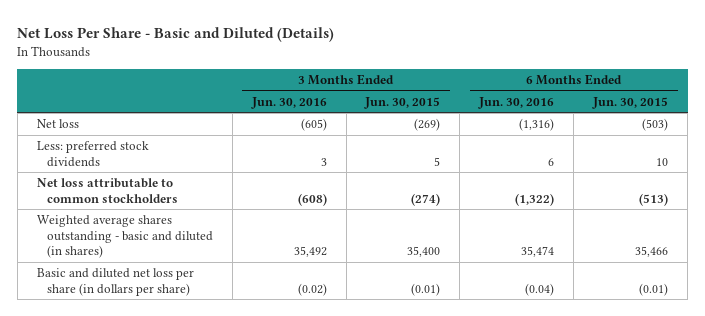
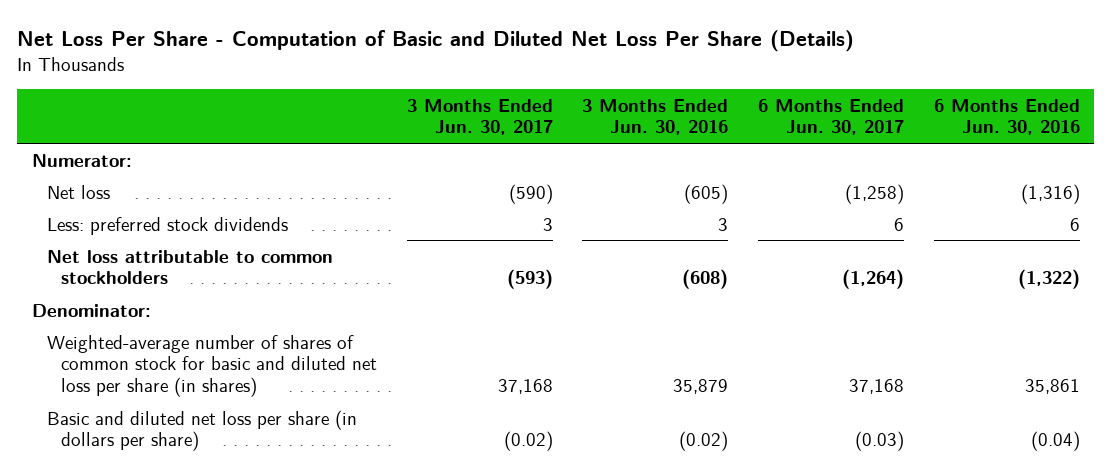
[17,26,335,42] Net Loss Per Share - Basic and Diluted (Details) -> [17,29,855,52] Net Loss Per Share - Computation of Basic and Diluted Net Loss Per Share (Details)
[364,96,441,109] Jun. 30, 2015 -> none
[592,96,669,109] Jun. 30, 2015 -> none
none -> [406,98,553,136] 3 Months Ended Jun. 30, 2017
none -> [758,98,905,136] 6 Months Ended Jun. 30, 2017
none -> [31,153,132,167] Numerator:
[36,215,213,258] Weighted average shares outstanding - basic and diluted (in shares) -> none
none -> [31,303,151,317] Denominator:
none -> [46,334,378,398] Weighted-average number of shares of common stock for basic and diluted net loss per share (in shares)

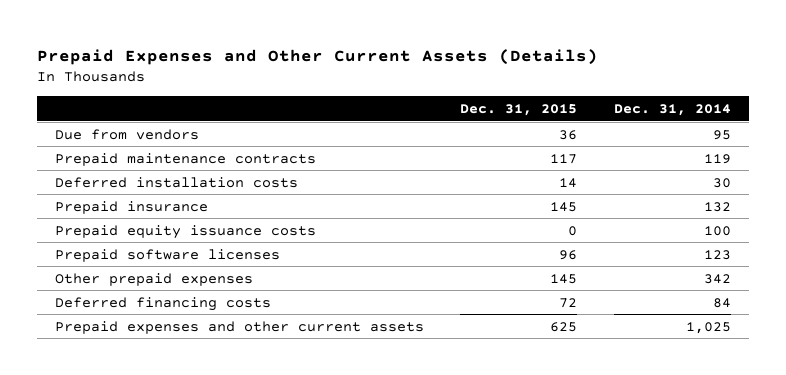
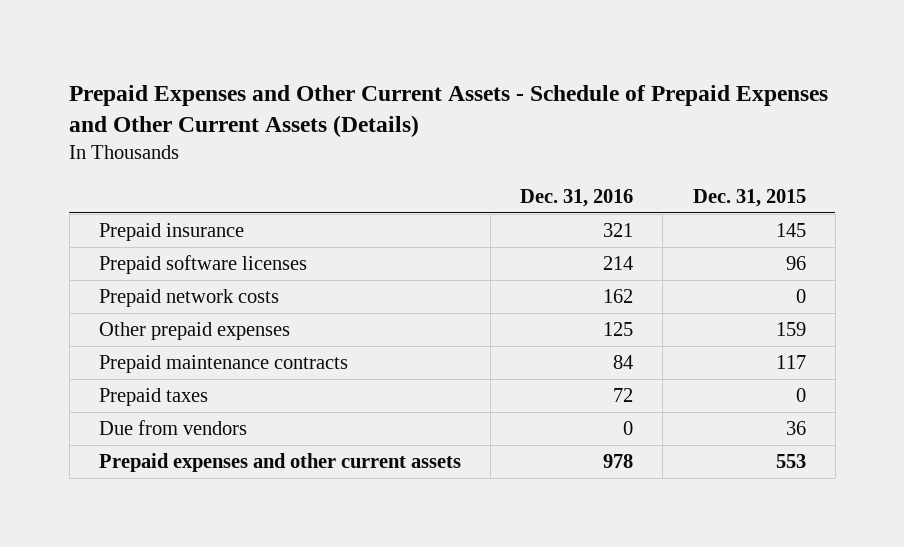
[37,48,599,65] Prepaid Expenses and Other Current Assets (Details) -> [69,84,829,137] Prepaid Expenses and Other Current Assets - Schedule of Prepaid Expenses and Other Current Assets (Details)
[613,104,731,117] Dec. 31, 2014 -> none
none -> [520,188,634,207] Dec. 31, 2016
[55,176,299,188] Deferred installation costs -> none
[55,224,317,239] Prepaid equity issuance costs -> none
[55,296,272,311] Deferred financing costs -> none
none -> [98,289,279,308] Prepaid network costs
[550,273,578,284] 145 -> [775,322,806,337] 159
[55,152,317,166] Prepaid maintenance contracts -> [98,355,348,374] Prepaid maintenance contracts
none -> [98,388,208,407] Prepaid taxes
[55,128,200,140] Due from vendors -> [98,420,247,436] Due from vendors
[550,321,578,332] 625 -> [775,454,806,469] 553

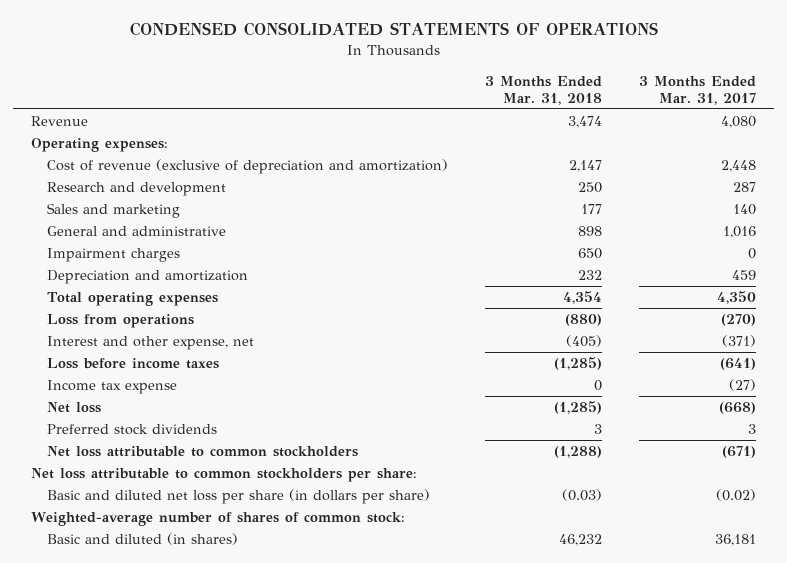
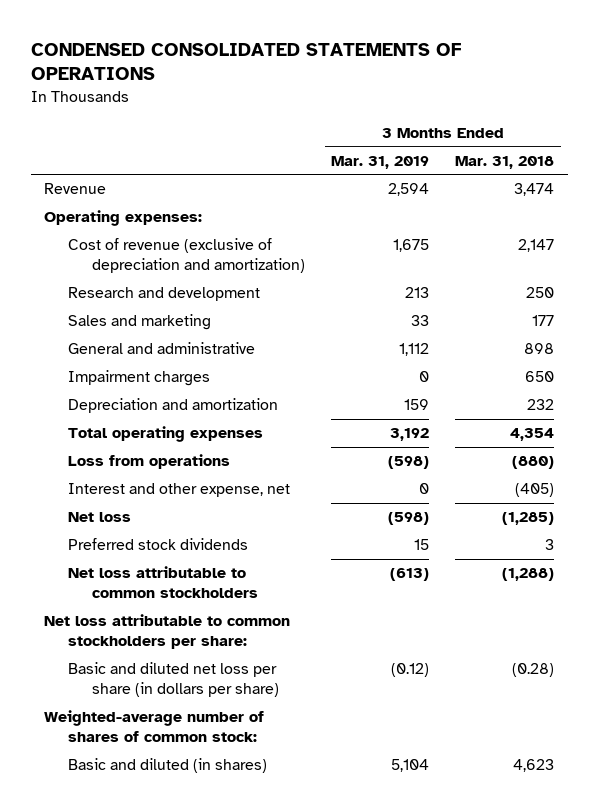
[638,75,756,105] 3 Months Ended Mar. 31, 2017 -> none
none -> [331,155,430,169] Mar. 31, 2019
[47,358,220,370] Loss before income taxes -> none
[47,380,178,395] Income tax expense -> none
[562,489,603,502] (0.03) -> [512,663,555,678] (0.28)
[559,534,603,547] 46,232 -> [513,759,555,773] 4,623

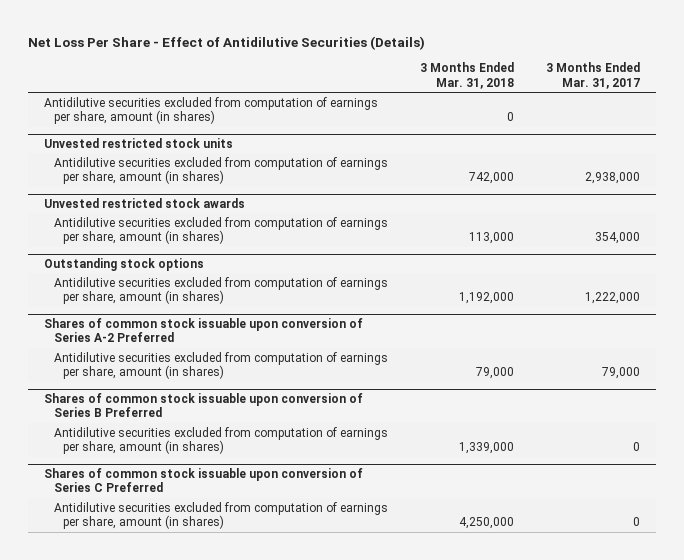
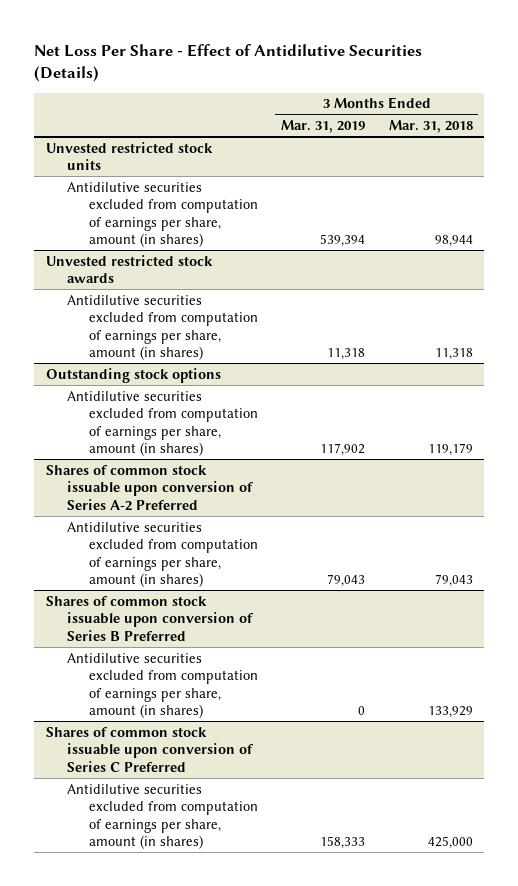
[545,62,640,89] 3 Months Ended Mar. 31, 2017 -> none
none -> [281,119,366,133] Mar. 31, 2019
[44,96,379,125] Antidilutive securities excluded from computation of earnings per share, amount (in shares) -> none
[468,172,514,185] 742,000 -> [434,235,473,248] 98,944
[468,232,514,245] 113,000 -> [434,348,473,361] 11,318
[458,292,514,305] 1,192,000 -> [427,443,473,457] 119,179
[475,367,514,380] 79,000 -> [434,574,473,588] 79,043
[458,442,514,455] 1,339,000 -> [427,706,473,719] 133,929
[458,517,514,530] 4,250,000 -> [427,836,473,850] 425,000

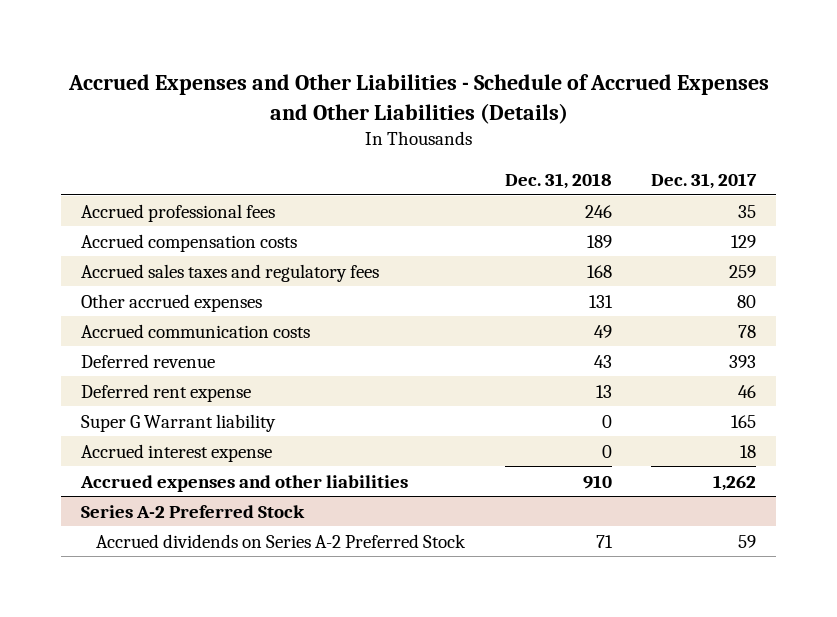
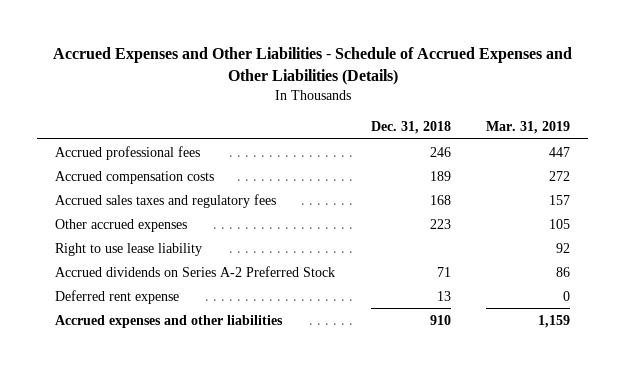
[651,172,758,189] Dec. 31, 2017 -> none
none -> [486,121,571,135] Mar. 31, 2019
[80,323,310,338] Accrued communication costs -> none
[80,353,215,368] Deferred revenue -> none
[588,294,613,308] 131 -> [429,218,451,229] 223
none -> [55,242,203,256] Right to use lease liability
none -> [55,265,336,277] Accrued dividends on Series A-2 Preferred Stock
[80,413,276,432] Super G Warrant liability -> none
[80,443,272,462] Accrued interest expense -> none
[80,504,305,518] Series A-2 Preferred Stock -> none
[96,533,467,548] Accrued dividends on Series A-2 Preferred Stock -> none

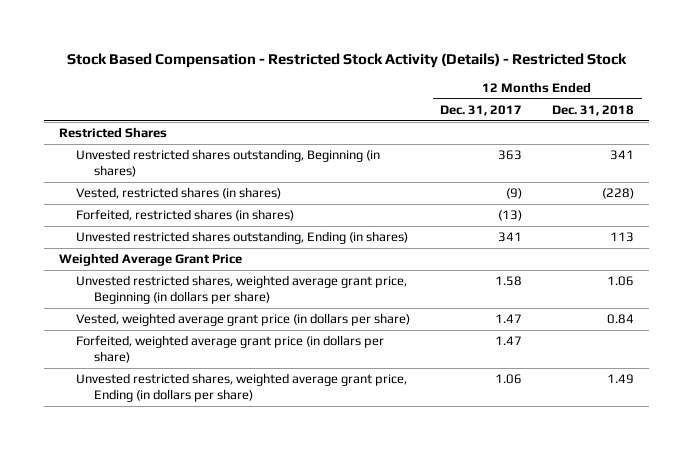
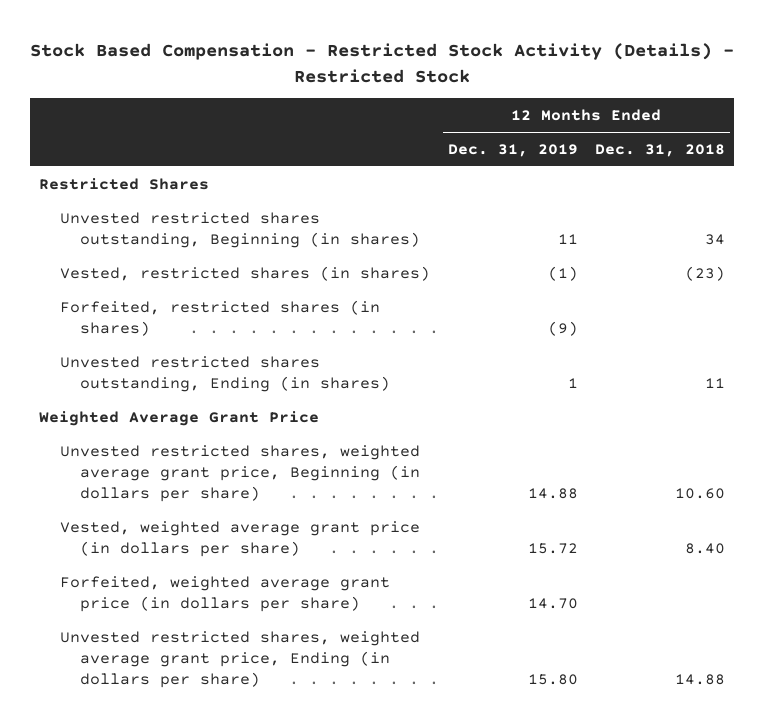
[440,104,523,116] Dec. 31, 2017 -> none
none -> [447,143,578,157] Dec. 31, 2019
[610,150,635,161] 341 -> [705,233,726,245] 34
[602,188,635,200] (228) -> [685,265,726,281] (23)
[610,232,635,243] 113 -> [705,377,726,388] 11
[607,276,635,287] 1.06 -> [675,487,726,499] 10.60
[607,314,635,325] 0.84 -> [685,542,726,554] 8.40
[607,374,635,385] 1.49 -> [675,673,726,685] 14.88

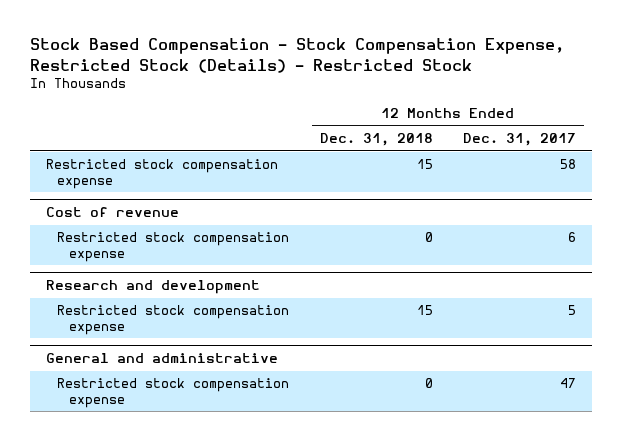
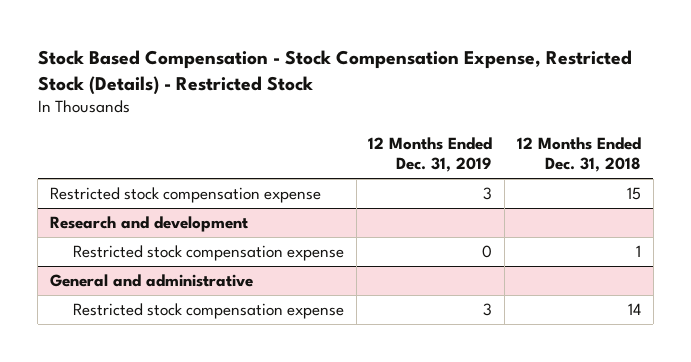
[463,133,577,147] Dec. 31, 2017 -> none
none -> [368,137,493,172] 12 Months Ended Dec. 31, 2019
[45,207,179,218] Cost of revenue -> none
[57,232,290,262] Restricted stock compensation expense -> none
[416,305,433,316] 15 -> [636,245,642,258] 1
[424,378,433,389] 0 -> [628,303,642,316] 14

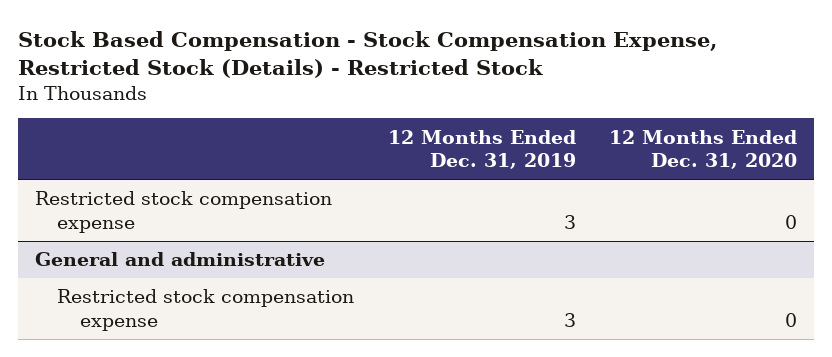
[517,137,642,172] 12 Months Ended Dec. 31, 2018 -> none
none -> [609,129,798,170] 12 Months Ended Dec. 31, 2020
[49,216,248,233] Research and development -> none
[72,245,344,262] Restricted stock compensation expense -> none

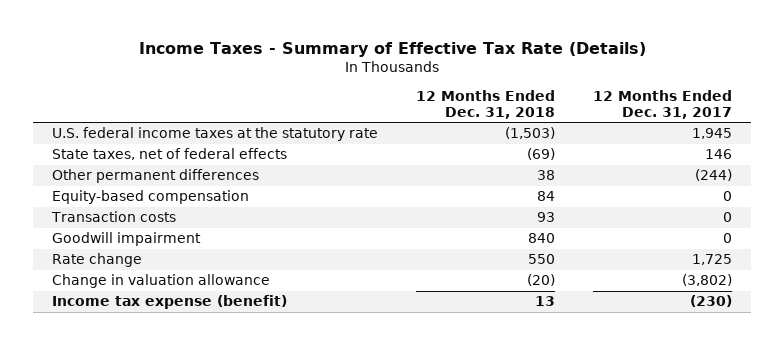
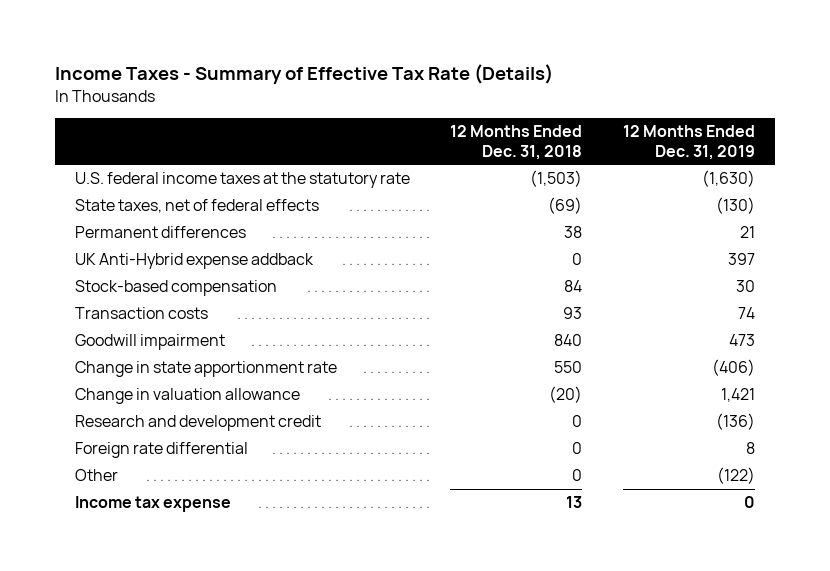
[592,90,732,120] 12 Months Ended Dec. 31, 2017 -> none
none -> [622,125,755,161] 12 Months Ended Dec. 31, 2019
[52,169,260,184] Other permanent differences -> [74,226,246,239] Permanent differences
none -> [74,253,314,270] UK Anti-Hybrid expense addback
[52,190,250,205] Equity-based compensation -> [74,280,277,297] Stock-based compensation
[52,253,143,268] Rate change -> [74,361,337,378] Change in state apportionment rate
none -> [74,415,321,432] Research and development credit
none -> [74,442,248,459] Foreign rate differential
none -> [74,469,118,482] Other
[52,295,288,310] Income tax expense (benefit) -> [74,496,231,513] Income tax expense

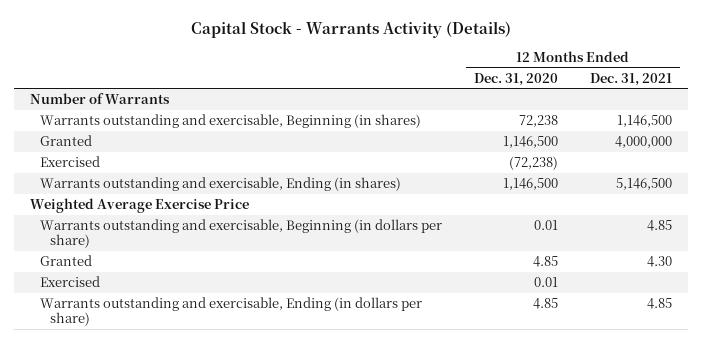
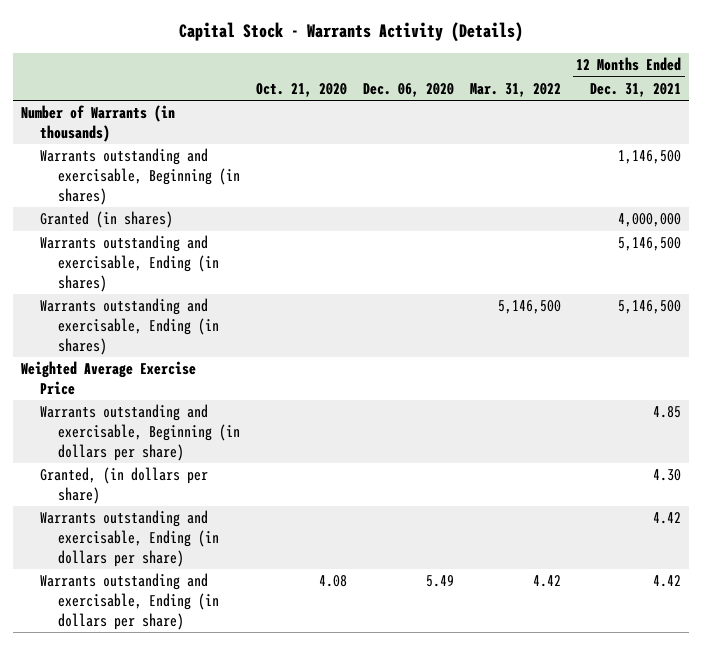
[473,72,558,86] Dec. 31, 2020 -> none
none -> [256,83,348,98] Oct. 21, 2020
none -> [362,83,454,98] Dec. 06, 2020
none -> [469,83,561,98] Mar. 31, 2022
[29,93,170,105] Number of Warrants -> [21,105,176,143] Number of Warrants (in thousands)
[39,156,100,168] Exercised -> none
[39,135,92,147] Granted -> [39,211,173,229] Granted (in shares)
none -> [39,298,220,355] Warrants outstanding and exercisable, Ending (in shares)
[39,276,100,288] Exercised -> none
[39,255,92,267] Granted -> [39,467,208,505] Granted, (in dollars per share)
[646,298,672,310] 4.85 -> [653,512,682,525] 4.42
none -> [39,573,220,630] Warrants outstanding and exercisable, Ending (in dollars per share)

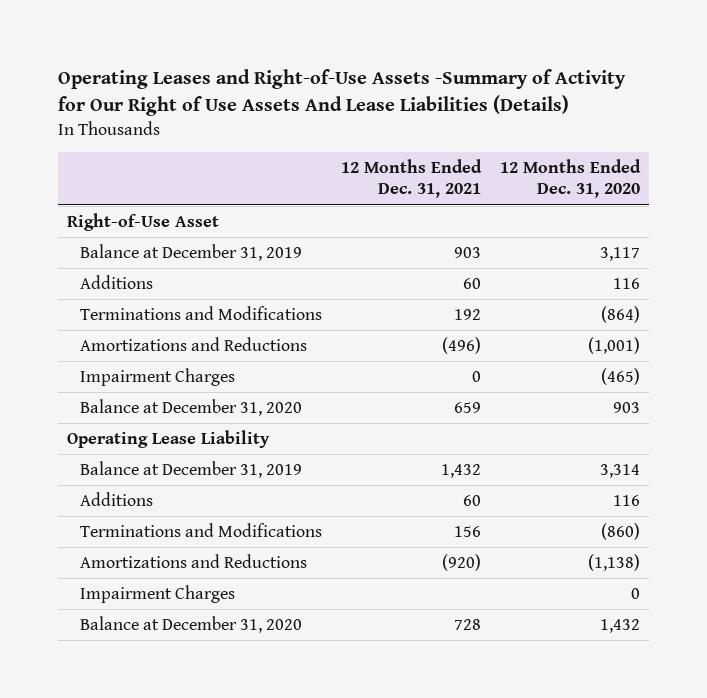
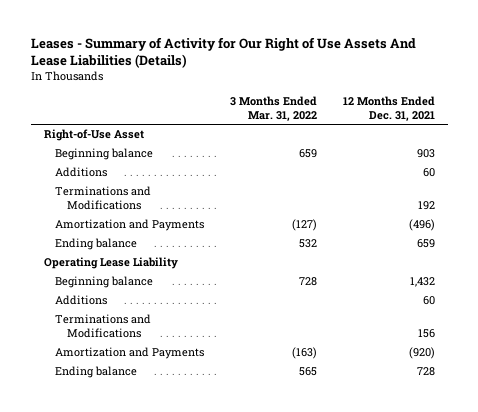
[57,69,626,117] Operating Leases and Right-of-Use Assets -Summary of Activity for Our Right of Use Assets And Lease Liabilities (Details) -> [30,37,416,69] Leases - Summary of Activity for Our Right of Use Assets And Lease Liabilities (Details)
[499,158,641,199] 12 Months Ended Dec. 31, 2020 -> none
none -> [229,96,317,121] 3 Months Ended Mar. 31, 2022
[79,243,302,261] Balance at December 31, 2019 -> [55,148,154,161] Beginning balance
[79,367,235,386] Impairment Charges -> none
[79,336,307,351] Amortizations and Reductions -> [55,219,205,232] Amortization and Payments
[79,398,302,416] Balance at December 31, 2020 -> [55,238,138,251] Ending balance
[79,460,302,478] Balance at December 31, 2019 -> [55,276,154,289] Beginning balance
[79,584,235,603] Impairment Charges -> none
[79,553,307,568] Amortizations and Reductions -> [55,347,205,360] Amortization and Payments
[79,615,302,633] Balance at December 31, 2020 -> [55,366,138,379] Ending balance

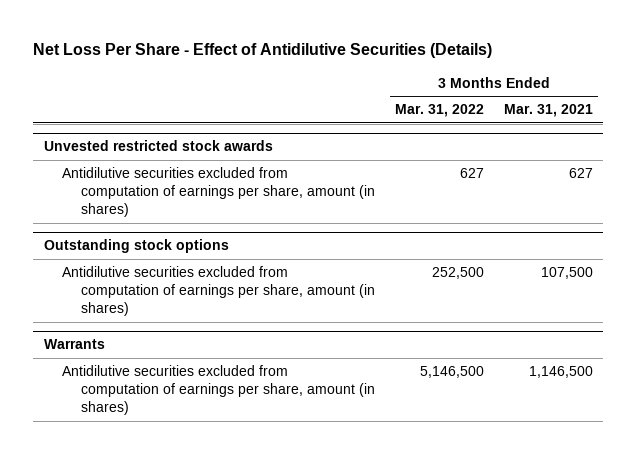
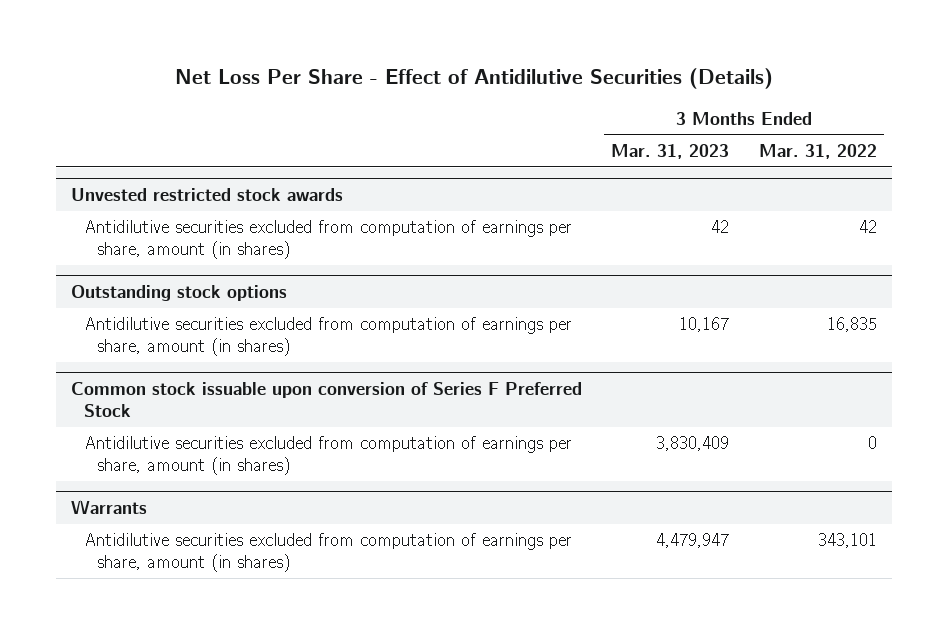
[504,104,594,118] Mar. 31, 2021 -> none
none -> [611,143,730,159] Mar. 31, 2023
[460,168,485,179] 627 -> [858,220,877,234] 42
[432,267,485,280] 252,500 -> [826,317,877,333] 16,835
none -> [71,382,583,417] Common stock issuable upon conversion of Series F Preferred Stock
none -> [83,436,572,476] Antidilutive securities excluded from computation of earnings per share, amount (in shares)
[420,366,485,379] 5,146,500 -> [817,533,877,549] 343,101

